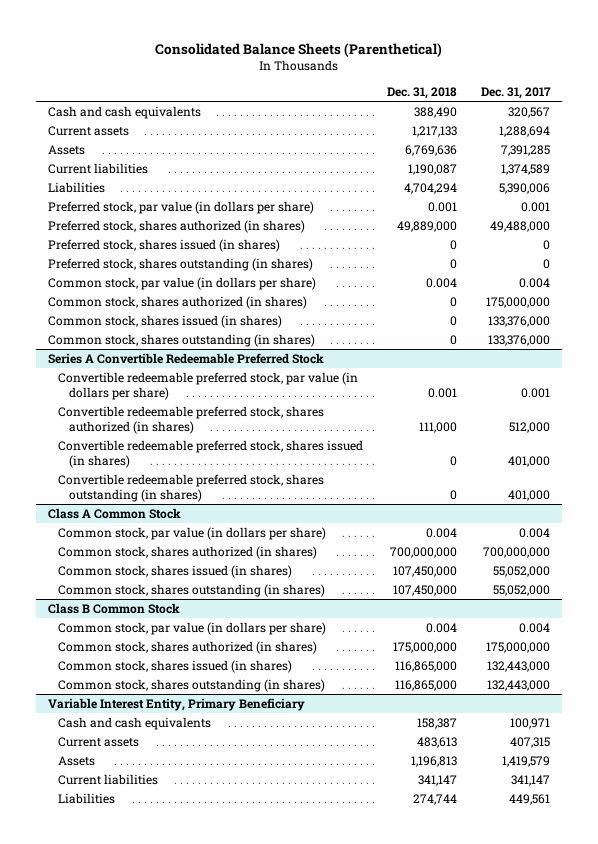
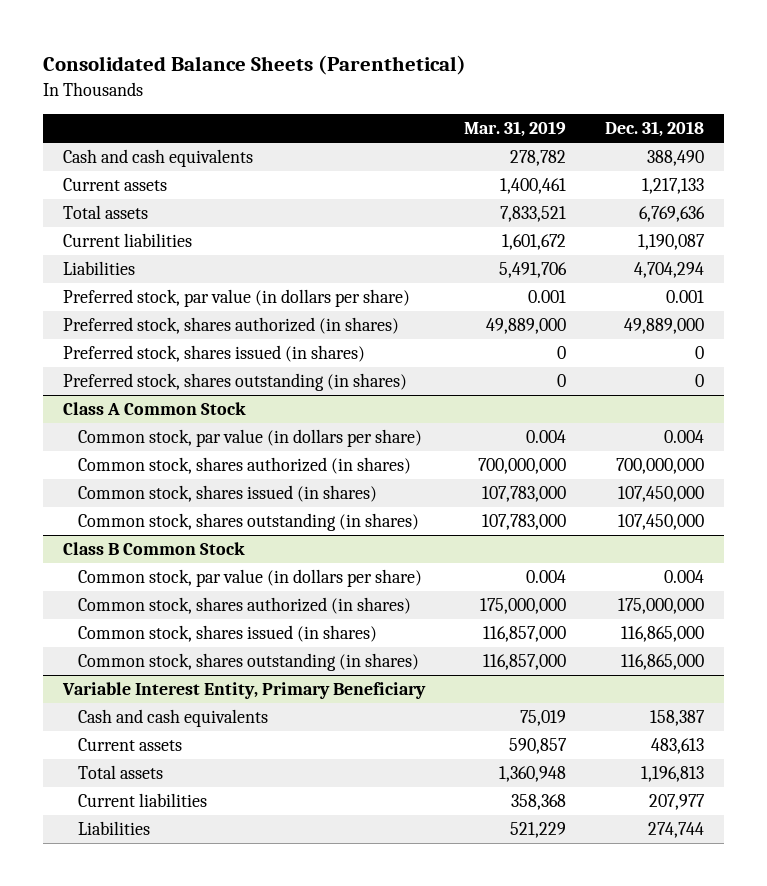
[480,87,551,100] Dec. 31, 2017 -> none
none -> [463,121,566,138] Mar. 31, 2019
[47,144,85,155] Assets -> [62,205,148,220] Total assets
[47,276,316,290] Common stock, par value (in dollars per share) -> none
[47,295,307,309] Common stock, shares authorized (in shares) -> none
[47,314,282,328] Common stock, shares issued (in shares) -> none
[47,333,315,347] Common stock, shares outstanding (in shares) -> none
[47,352,324,364] Series A Convertible Redeemable Preferred Stock -> none
[58,371,359,400] Convertible redeemable preferred stock, par value (in dollars per share) -> none
[58,405,325,434] Convertible redeemable preferred stock, shares authorized (in shares) -> none
[58,439,364,468] Convertible redeemable preferred stock, shares issued (in shares) -> none
[58,473,325,502] Convertible redeemable preferred stock, shares outstanding (in shares) -> none
[58,755,96,766] Assets -> [77,765,163,780] Total assets
[418,774,458,786] 341,147 -> [649,794,706,811] 207,977

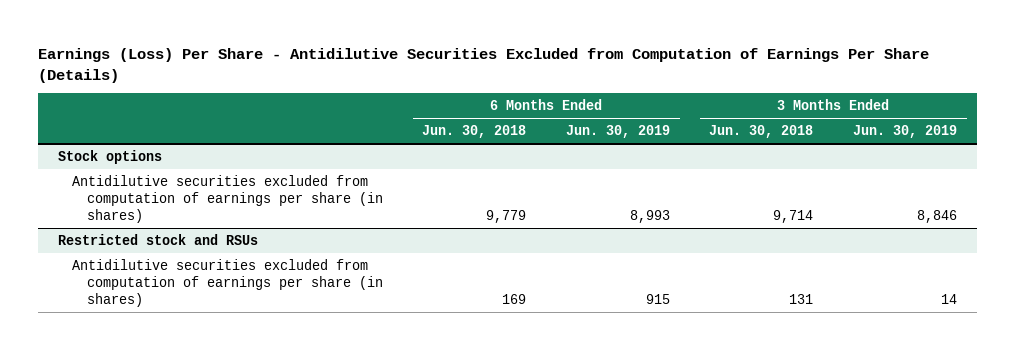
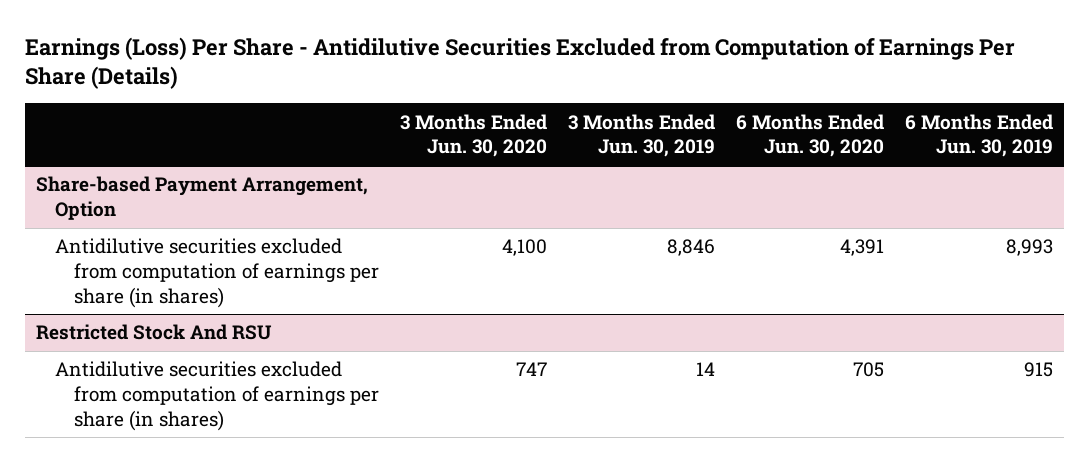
[422,125,527,139] Jun. 30, 2018 -> none
[709,125,814,139] Jun. 30, 2018 -> none
none -> [400,113,548,158] 3 Months Ended Jun. 30, 2020
none -> [736,113,885,158] 6 Months Ended Jun. 30, 2020
[57,150,162,165] Stock options -> [35,176,368,221] Share-based Payment Arrangement, Option
[57,234,258,246] Restricted stock and RSUs -> [35,324,272,341] Restricted Stock And RSU

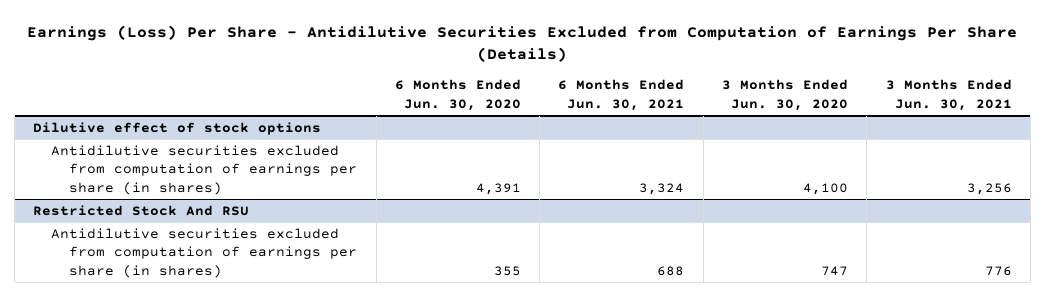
[568,113,716,158] 3 Months Ended Jun. 30, 2019 -> none
[905,113,1054,158] 6 Months Ended Jun. 30, 2019 -> none
none -> [558,79,685,111] 6 Months Ended Jun. 30, 2021
none -> [885,79,1012,111] 3 Months Ended Jun. 30, 2021
[35,176,368,221] Share-based Payment Arrangement, Option -> [33,121,322,135] Dilutive effect of stock options
[853,362,885,378] 705 -> [493,265,521,276] 355

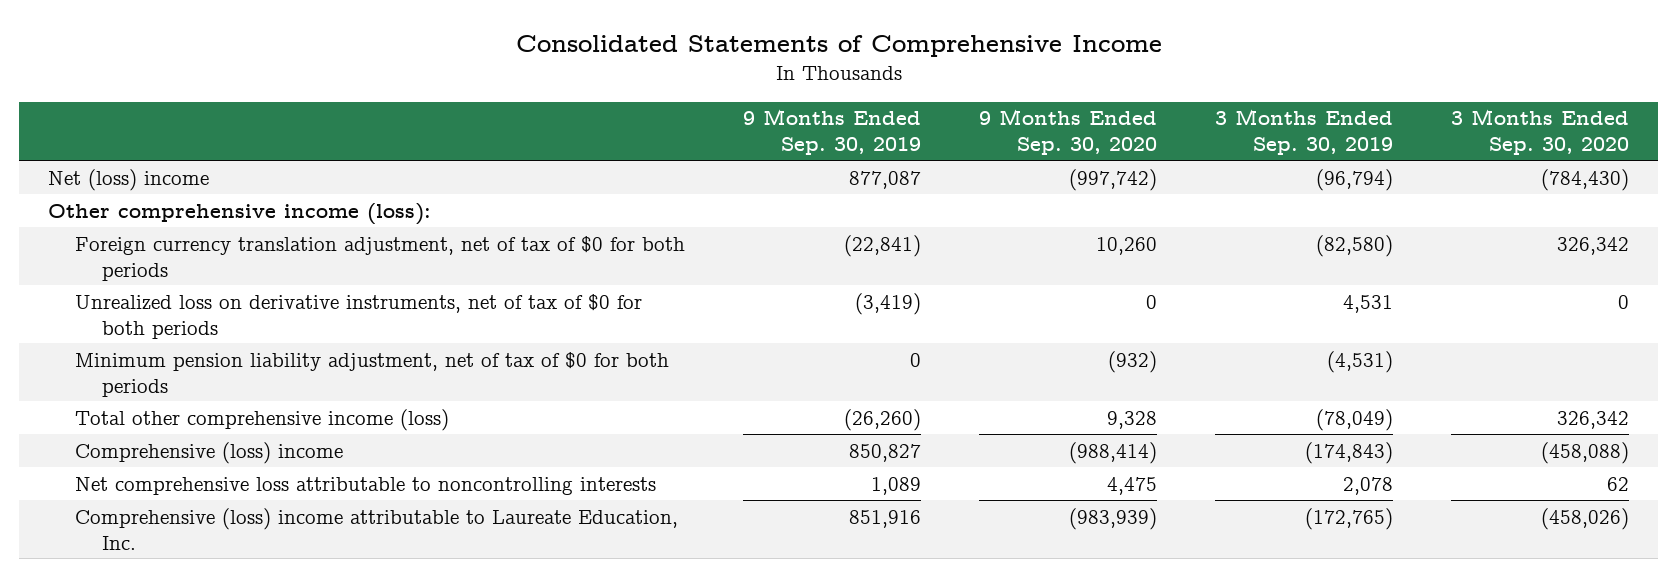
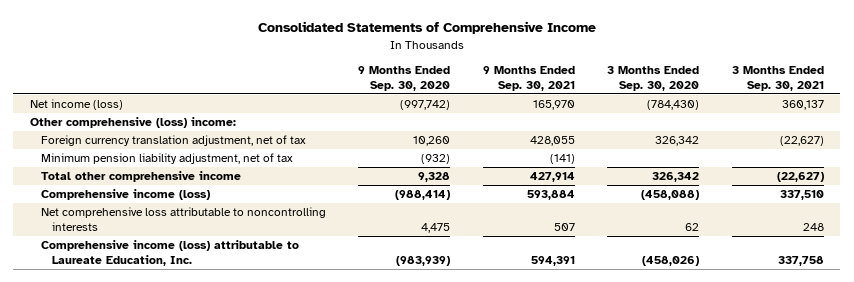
[743,109,922,156] 9 Months Ended Sep. 30, 2019 -> none
[1215,109,1394,156] 3 Months Ended Sep. 30, 2019 -> none
none -> [482,65,575,91] 9 Months Ended Sep. 30, 2021
none -> [732,65,825,91] 3 Months Ended Sep. 30, 2021
[74,293,642,339] Unrealized loss on derivative instruments, net of tax of $0 for both periods -> none
[47,168,209,191] Net (loss) income -> [29,99,123,111] Net income (loss)
[47,202,431,225] Other comprehensive income (loss): -> [29,117,236,129] Other comprehensive (loss) income:
[74,235,685,281] Foreign currency translation adjustment, net of tax of $0 for both periods -> [40,135,306,147] Foreign currency translation adjustment, net of tax
[74,351,669,397] Minimum pension liability adjustment, net of tax of $0 for both periods -> [40,153,293,165] Minimum pension liability adjustment, net of tax
[74,408,449,431] Total other comprehensive income (loss) -> [40,171,241,183] Total other comprehensive income
[74,441,343,464] Comprehensive (loss) income -> [40,189,210,201] Comprehensive income (loss)
[74,507,678,550] Comprehensive (loss) income attributable to Laureate Education, Inc. -> [40,240,299,266] Comprehensive income (loss) attributable to Laureate Education, Inc.

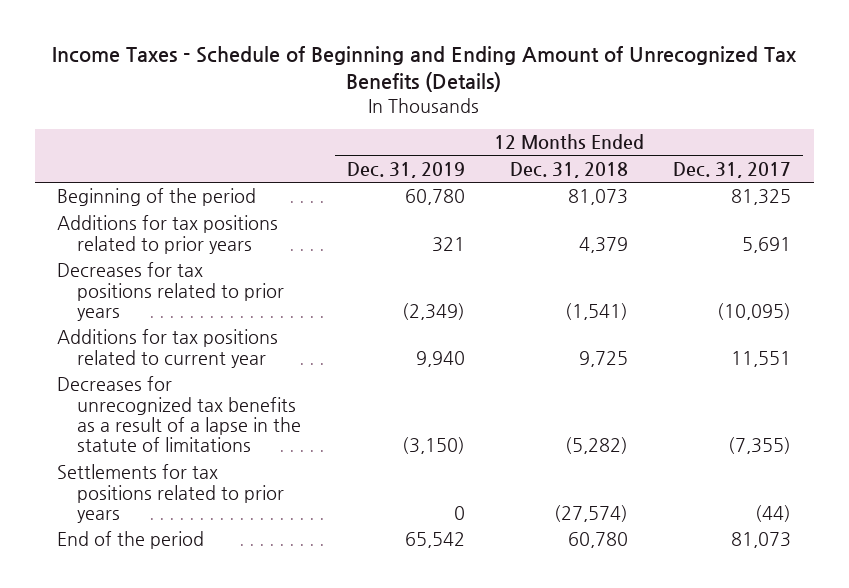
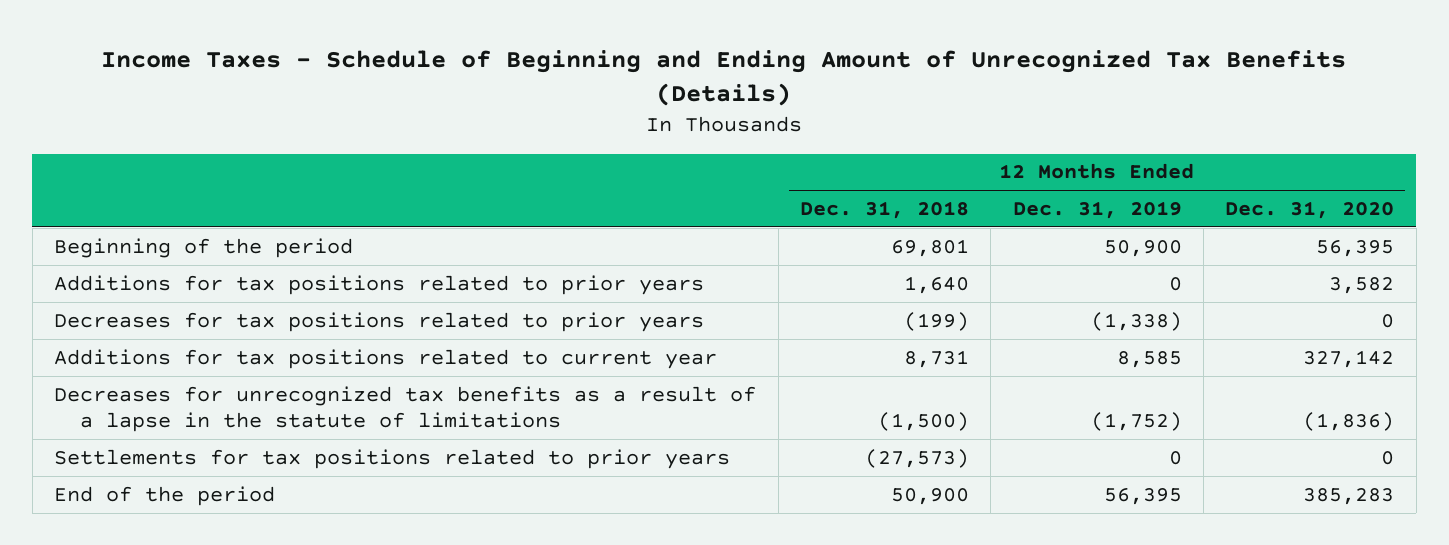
[673,162,792,179] Dec. 31, 2017 -> none
none -> [1225,200,1395,219] Dec. 31, 2020
[404,189,465,206] 60,780 -> [1103,239,1182,257] 50,900
[568,189,629,206] 81,073 -> [890,238,969,257] 69,801
[431,236,465,252] 321 -> [1168,276,1182,291] 0
[579,236,629,253] 4,379 -> [903,275,969,294] 1,640
[401,303,465,321] (2,349) -> [1090,311,1182,331] (1,338)
[565,303,629,321] (1,541) -> [903,311,969,331] (199)
[415,350,465,367] 9,940 -> [1116,350,1182,368] 8,585
[579,350,629,367] 9,725 -> [903,349,969,368] 8,731
[401,437,465,455] (3,150) -> [1090,411,1182,431] (1,752)
[565,437,629,455] (5,282) -> [877,411,969,431] (1,500)
[554,505,629,523] (27,574) -> [864,448,969,468] (27,573)
[404,532,465,549] 65,542 -> [1103,487,1182,505] 56,395
[568,532,629,549] 60,780 -> [890,487,969,505] 50,900

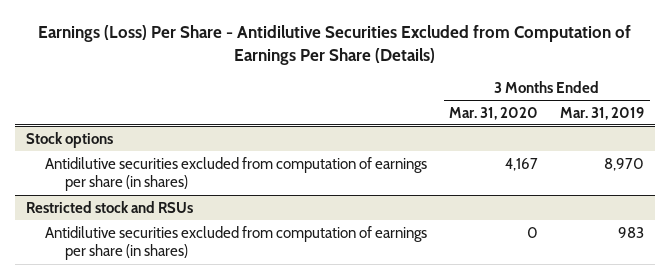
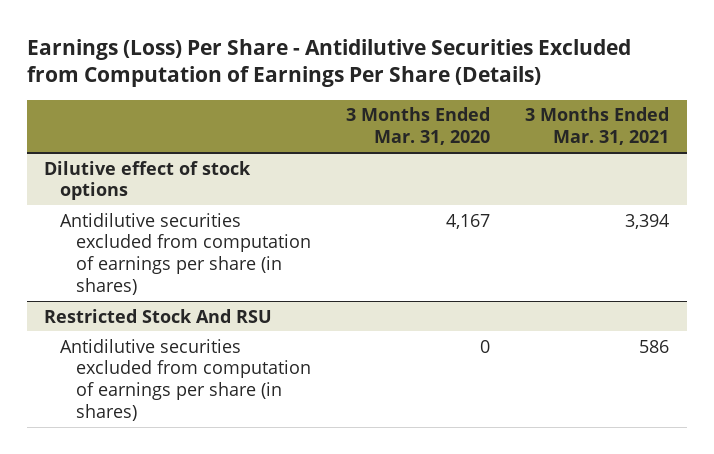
[560,106,645,120] Mar. 31, 2019 -> none
none -> [525,107,670,146] 3 Months Ended Mar. 31, 2021
[25,131,113,148] Stock options -> [44,160,252,201] Dilutive effect of stock options
[25,200,193,213] Restricted stock and RSUs -> [44,308,273,323] Restricted Stock And RSU

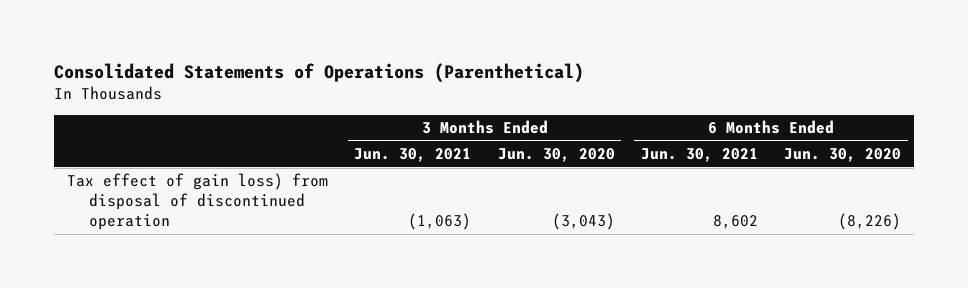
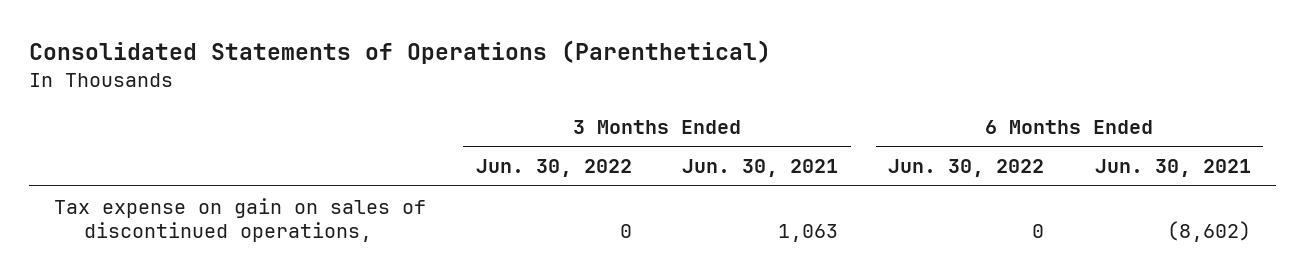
[497,148,615,163] Jun. 30, 2020 -> none
[784,148,902,163] Jun. 30, 2020 -> none
none -> [475,159,632,178] Jun. 30, 2022
none -> [888,159,1045,178] Jun. 30, 2022
[67,173,329,231] Tax effect of gain loss) from disposal of discontinued operation -> [53,198,426,243] Tax expense on gain on sales of discontinued operations,
[408,213,472,231] (1,063) -> [778,224,839,243] 1,063
[712,215,758,230] 8,602 -> [1166,221,1251,243] (8,602)

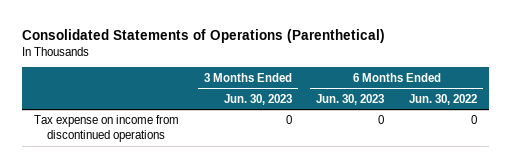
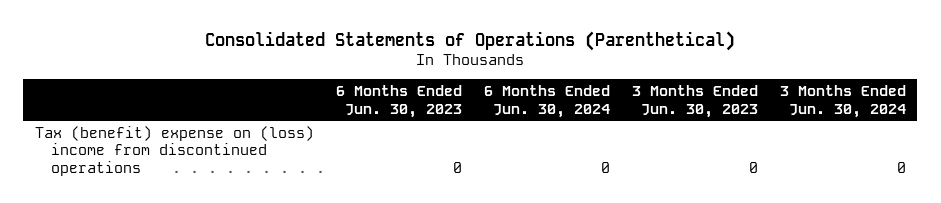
[408,93,477,105] Jun. 30, 2022 -> none
none -> [483,85,610,118] 6 Months Ended Jun. 30, 2024
none -> [780,85,907,118] 3 Months Ended Jun. 30, 2024
[34,115,180,143] Tax expense on income from discontinued operations -> [34,125,314,177] Tax (benefit) expense on (loss) income from discontinued operations

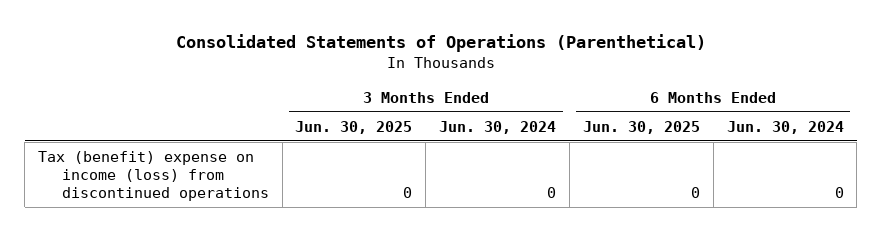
[335,85,462,118] 6 Months Ended Jun. 30, 2023 -> none
[632,85,759,118] 3 Months Ended Jun. 30, 2023 -> none
none -> [295,120,413,134] Jun. 30, 2025
none -> [582,120,700,134] Jun. 30, 2025
[34,125,314,177] Tax (benefit) expense on (loss) income from discontinued operations -> [38,150,269,202] Tax (benefit) expense on income (loss) from discontinued operations

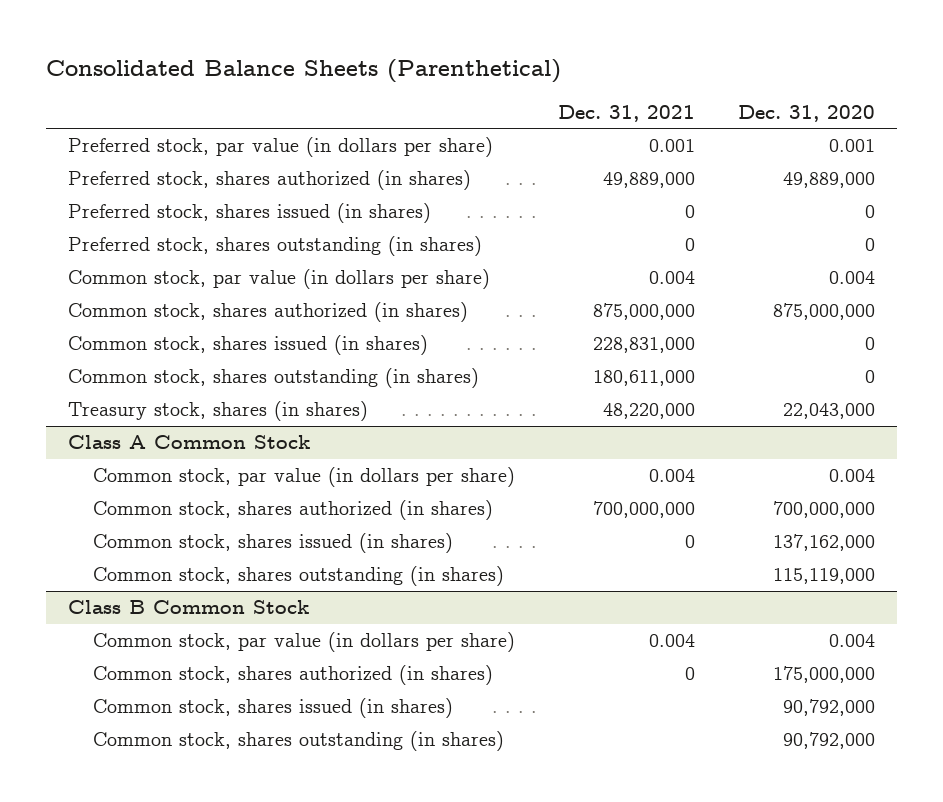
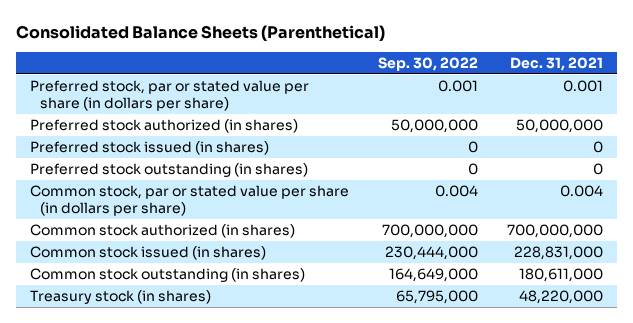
[738,104,876,122] Dec. 31, 2020 -> none
none -> [378,56,479,71] Sep. 30, 2022
[67,435,310,450] Class A Common Stock -> none
[93,467,516,488] Common stock, par value (in dollars per share) -> none
[93,500,494,521] Common stock, shares authorized (in shares) -> none
[93,533,454,554] Common stock, shares issued (in shares) -> none
[93,566,505,587] Common stock, shares outstanding (in shares) -> none
[67,600,309,615] Class B Common Stock -> none
[93,632,516,653] Common stock, par value (in dollars per share) -> none
[93,665,494,686] Common stock, shares authorized (in shares) -> none
[93,698,454,719] Common stock, shares issued (in shares) -> none
[93,731,505,752] Common stock, shares outstanding (in shares) -> none
[67,137,493,158] Preferred stock, par value (in dollars per share) -> [30,80,310,111] Preferred stock, par or stated value per share (in dollars per share)
[67,170,471,191] Preferred stock, shares authorized (in shares) -> [30,119,299,134] Preferred stock authorized (in shares)
[603,172,696,189] 49,889,000 -> [515,119,603,134] 50,000,000
[67,203,431,224] Preferred stock, shares issued (in shares) -> [30,141,270,156] Preferred stock issued (in shares)
[67,236,482,257] Preferred stock, shares outstanding (in shares) -> [30,163,309,178] Preferred stock outstanding (in shares)
[67,269,490,290] Common stock, par value (in dollars per share) -> [30,185,350,216] Common stock, par or stated value per share (in dollars per share)
[67,302,468,323] Common stock, shares authorized (in shares) -> [30,224,296,239] Common stock authorized (in shares)
[593,303,696,321] 875,000,000 -> [506,224,603,239] 700,000,000
[67,335,428,356] Common stock, shares issued (in shares) -> [30,246,267,261] Common stock issued (in shares)
[67,368,479,389] Common stock, shares outstanding (in shares) -> [30,268,306,283] Common stock outstanding (in shares)
[67,401,368,422] Treasury stock, shares (in shares) -> [30,290,212,305] Treasury stock (in shares)

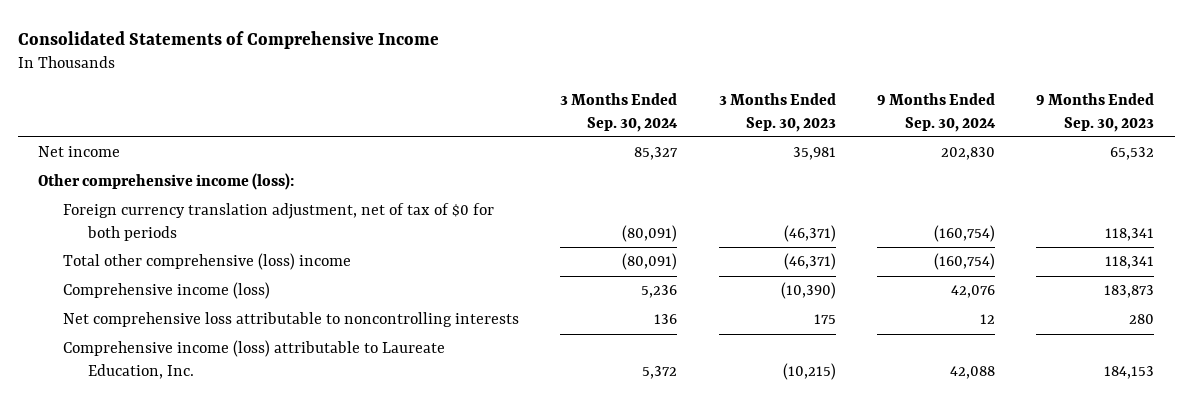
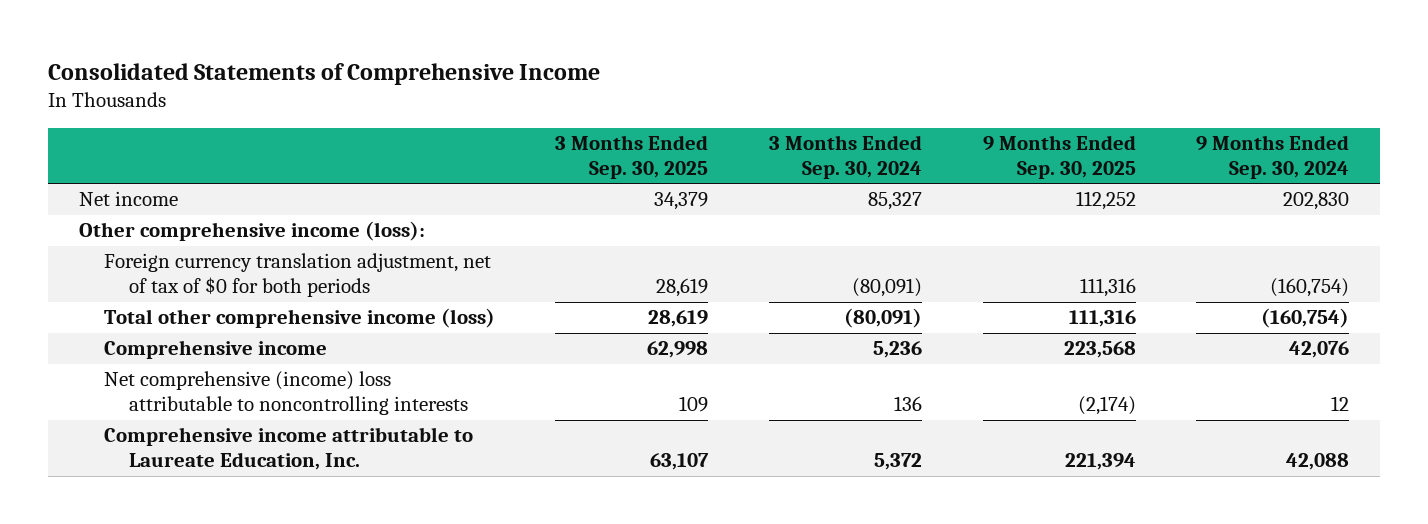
[718,93,836,132] 3 Months Ended Sep. 30, 2023 -> none
[1036,93,1155,132] 9 Months Ended Sep. 30, 2023 -> none
none -> [555,135,709,179] 3 Months Ended Sep. 30, 2025
none -> [982,135,1136,179] 9 Months Ended Sep. 30, 2025
[63,253,352,271] Total other comprehensive (loss) income -> [103,308,495,329] Total other comprehensive income (loss)
[63,282,271,300] Comprehensive income (loss) -> [103,340,327,360] Comprehensive income
[63,312,520,328] Net comprehensive loss attributable to noncontrolling interests -> [103,371,468,416] Net comprehensive (income) loss attributable to noncontrolling interests
[63,340,446,379] Comprehensive income (loss) attributable to Laureate Education, Inc. -> [103,427,473,471] Comprehensive income attributable to Laureate Education, Inc.

